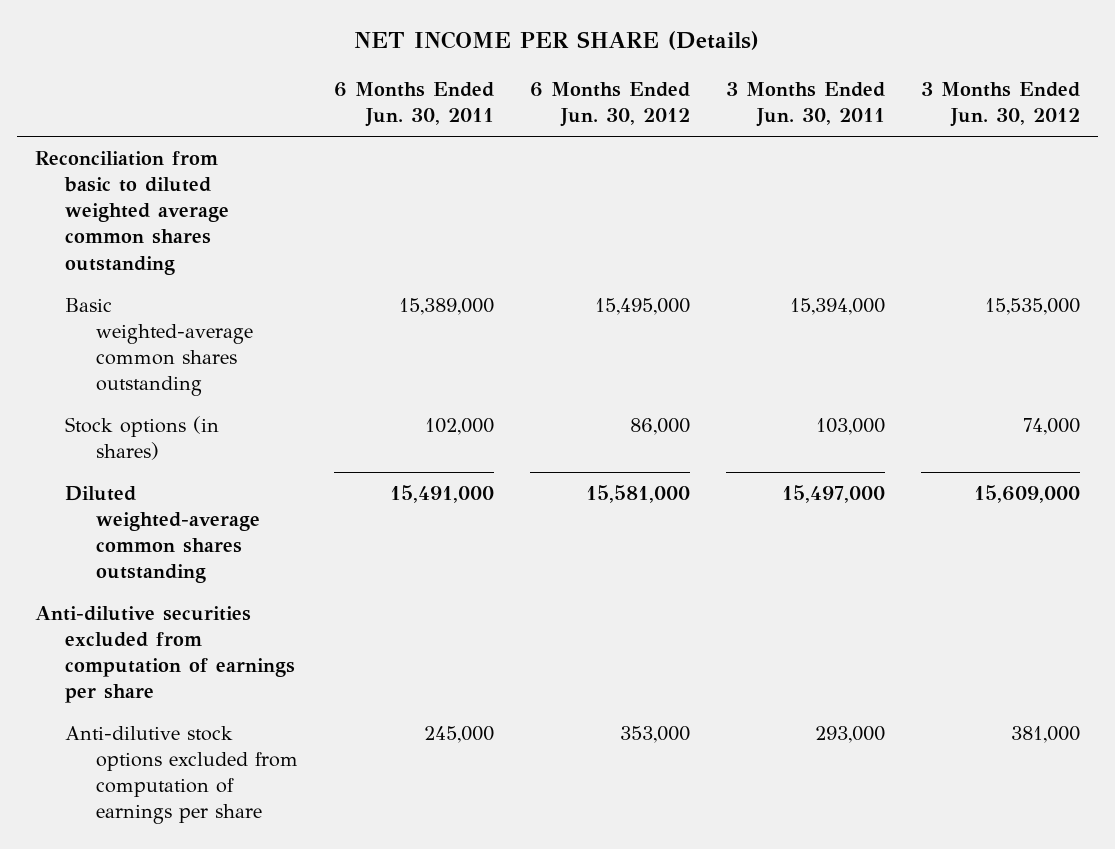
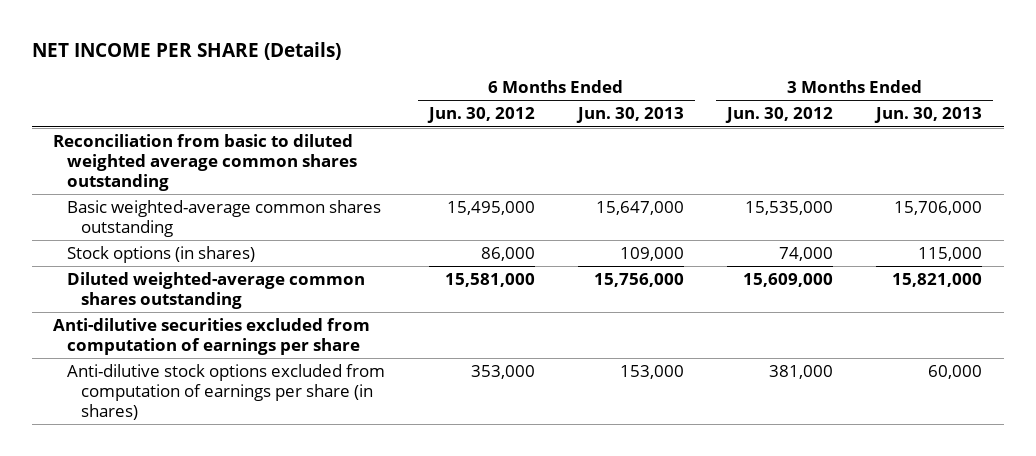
[334,81,495,128] 6 Months Ended Jun. 30, 2011 -> none
[726,81,886,128] 3 Months Ended Jun. 30, 2011 -> none
none -> [575,107,684,124] Jun. 30, 2013
none -> [874,107,983,124] Jun. 30, 2013
[65,725,299,825] Anti-dilutive stock options excluded from computation of earnings per share -> [67,364,386,421] Anti-dilutive stock options excluded from computation of earnings per share (in shares)

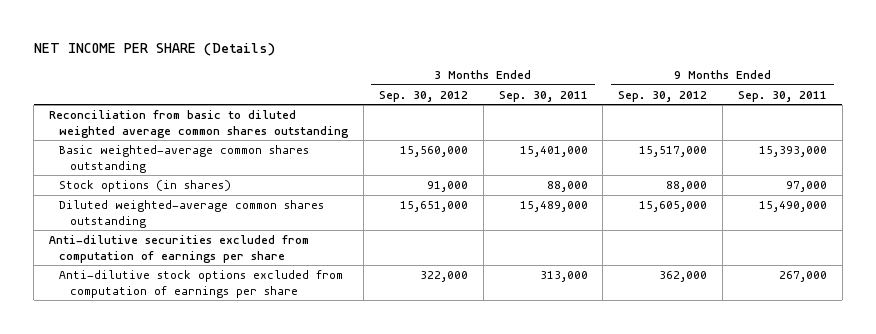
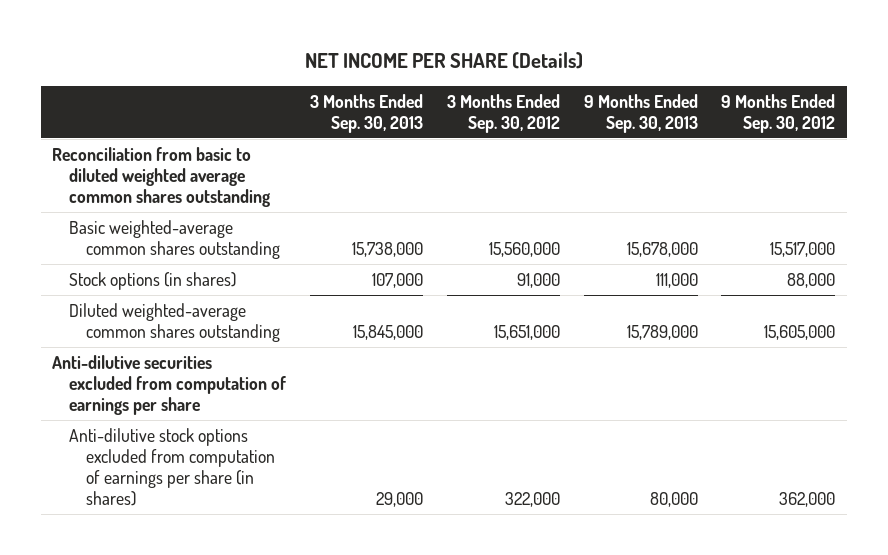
[498,90,588,102] Sep. 30, 2011 -> none
[737,90,827,102] Sep. 30, 2011 -> none
none -> [310,93,424,133] 3 Months Ended Sep. 30, 2013
none -> [583,93,698,133] 9 Months Ended Sep. 30, 2013
[59,270,344,298] Anti-dilutive stock options excluded from computation of earnings per share -> [69,427,276,506] Anti-dilutive stock options excluded from computation of earnings per share (in shares)

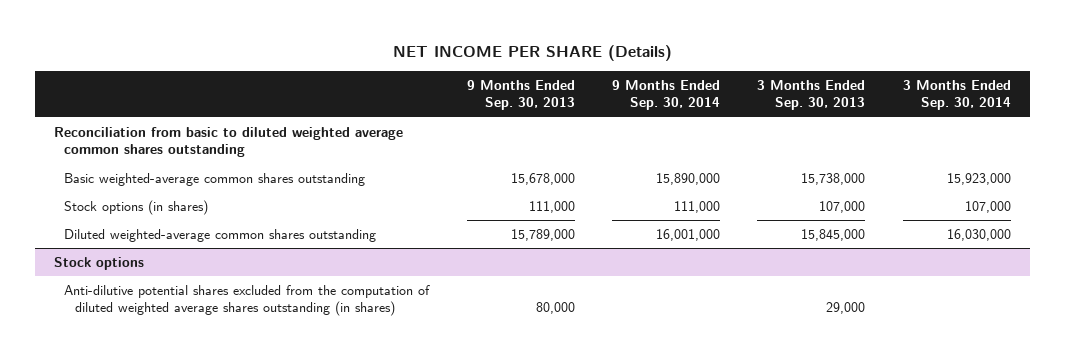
[446,93,560,133] 3 Months Ended Sep. 30, 2012 -> none
[721,93,836,133] 9 Months Ended Sep. 30, 2012 -> none
none -> [612,79,721,111] 9 Months Ended Sep. 30, 2014
none -> [902,79,1011,111] 3 Months Ended Sep. 30, 2014
[52,354,287,415] Anti-dilutive securities excluded from computation of earnings per share -> none
none -> [54,256,145,270] Stock options
[69,427,276,506] Anti-dilutive stock options excluded from computation of earnings per share (in shares) -> [64,284,431,317] Anti-dilutive potential shares excluded from the computation of diluted weighted average shares outstanding (in shares)

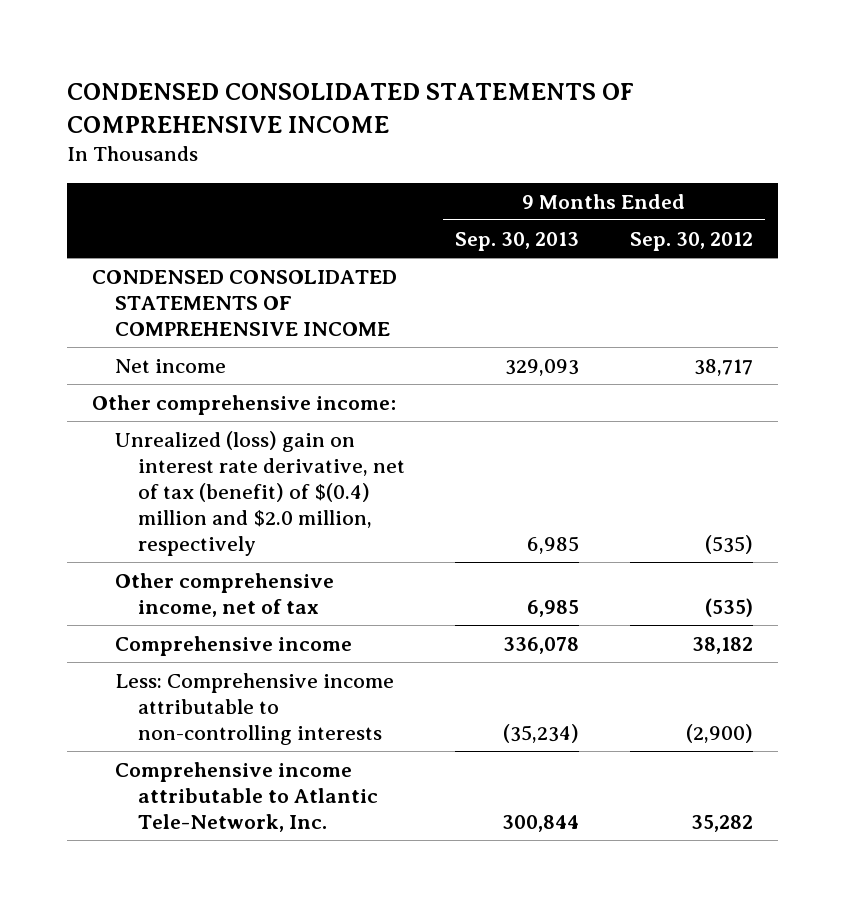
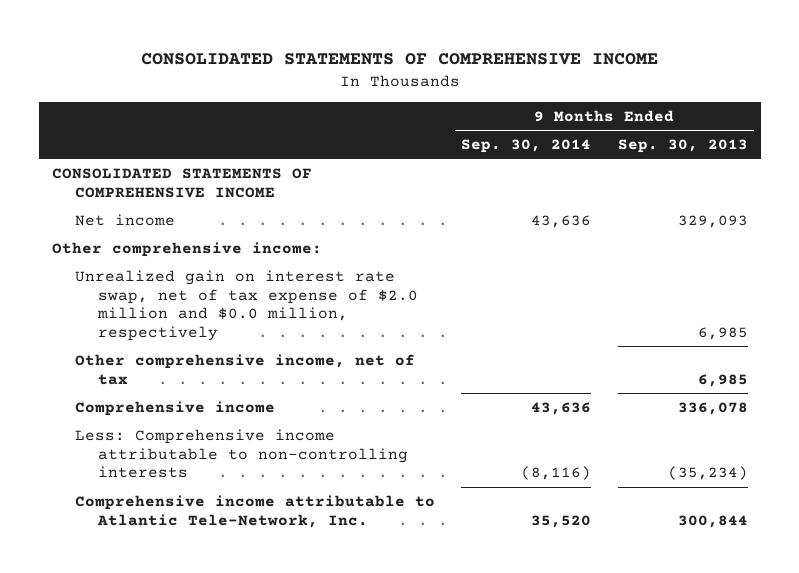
[67,82,635,133] CONDENSED CONSOLIDATED STATEMENTS OF COMPREHENSIVE INCOME -> [140,52,658,65] CONSOLIDATED STATEMENTS OF COMPREHENSIVE INCOME
[629,231,753,251] Sep. 30, 2012 -> none
none -> [461,138,592,153] Sep. 30, 2014
[92,269,398,337] CONDENSED CONSOLIDATED STATEMENTS OF COMPREHENSIVE INCOME -> [51,167,312,198] CONSOLIDATED STATEMENTS OF COMPREHENSIVE INCOME
[114,430,405,557] Unrealized (loss) gain on interest rate derivative, net of tax (benefit) of $(0.4) million and $2.0 million, respectively -> [75,269,419,342] Unrealized gain on interest rate swap, net of tax expense of $2.0 million and $0.0 million, respectively

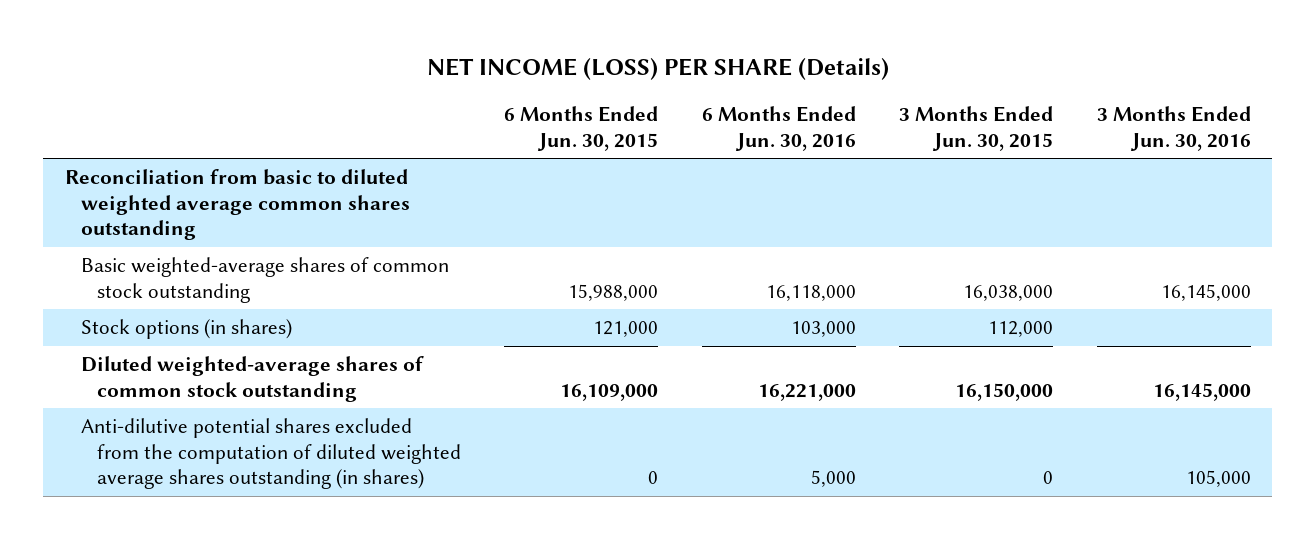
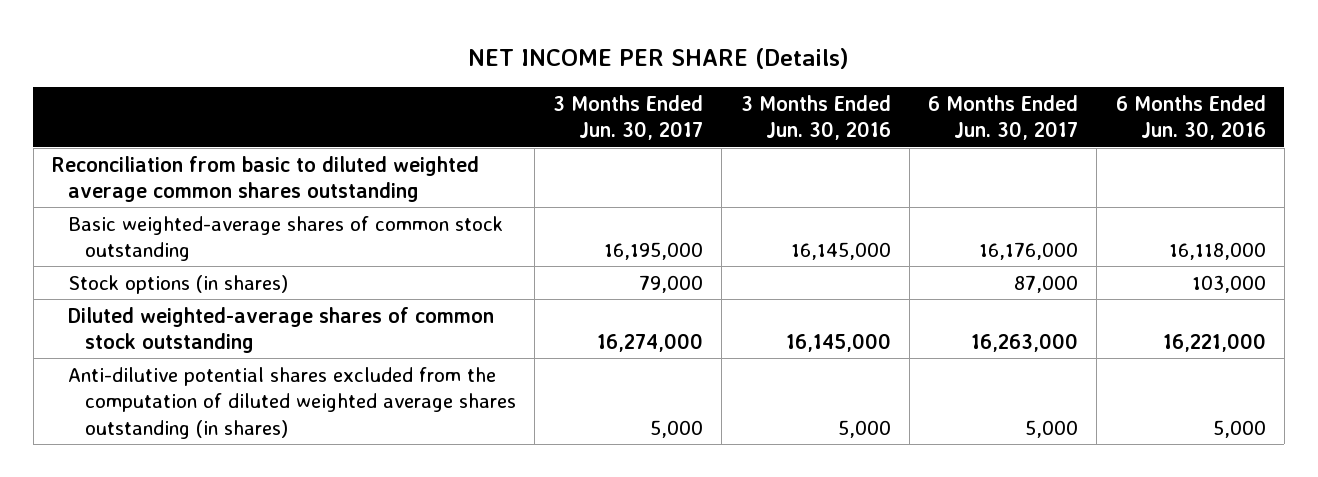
[426,58,889,81] NET INCOME (LOSS) PER SHARE (Details) -> [467,48,849,70] NET INCOME PER SHARE (Details)
[504,106,659,151] 6 Months Ended Jun. 30, 2015 -> none
[899,106,1054,151] 3 Months Ended Jun. 30, 2015 -> none
none -> [553,94,704,141] 3 Months Ended Jun. 30, 2017
none -> [928,94,1079,141] 6 Months Ended Jun. 30, 2017
[1185,470,1251,488] 105,000 -> [837,419,891,438] 5,000

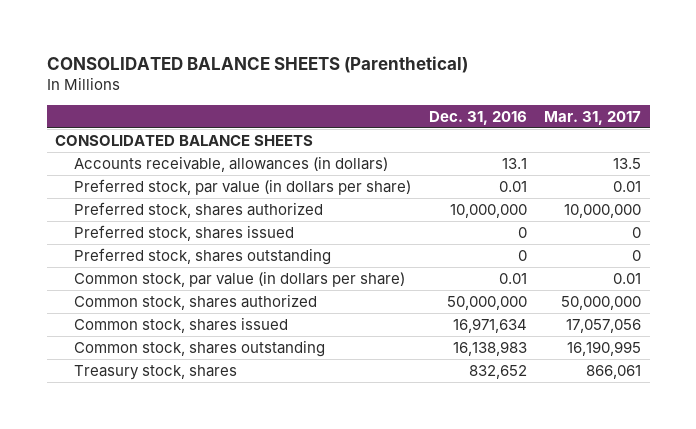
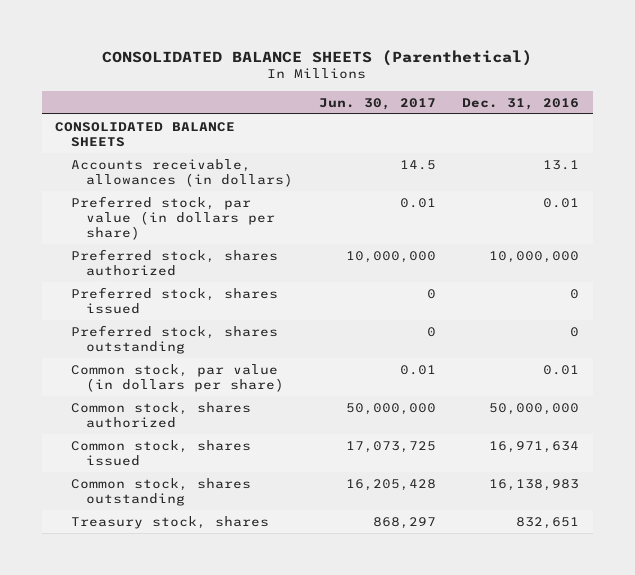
[543,110,641,125] Mar. 31, 2017 -> none
none -> [319,97,437,110] Jun. 30, 2017
[468,364,527,379] 832,652 -> [516,516,580,529] 832,651

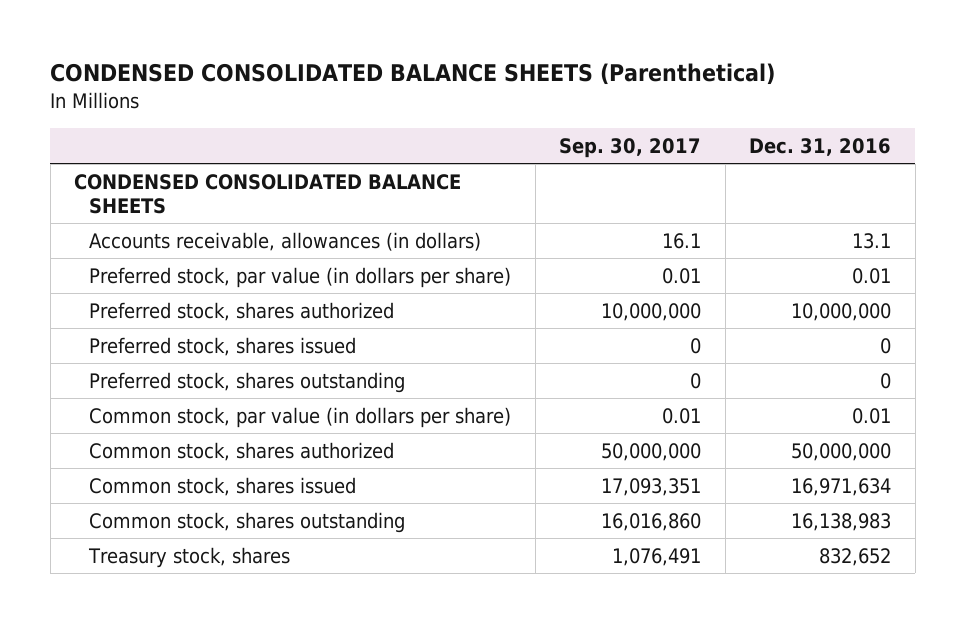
[102,49,533,66] CONSOLIDATED BALANCE SHEETS (Parenthetical) -> [50,63,776,86] CONDENSED CONSOLIDATED BALANCE SHEETS (Parenthetical)
[319,97,437,110] Jun. 30, 2017 -> none
none -> [559,137,702,158] Sep. 30, 2017
[55,121,236,147] CONSOLIDATED BALANCE SHEETS -> [74,173,462,214] CONDENSED CONSOLIDATED BALANCE SHEETS
[516,516,580,529] 832,651 -> [819,547,892,566] 832,652

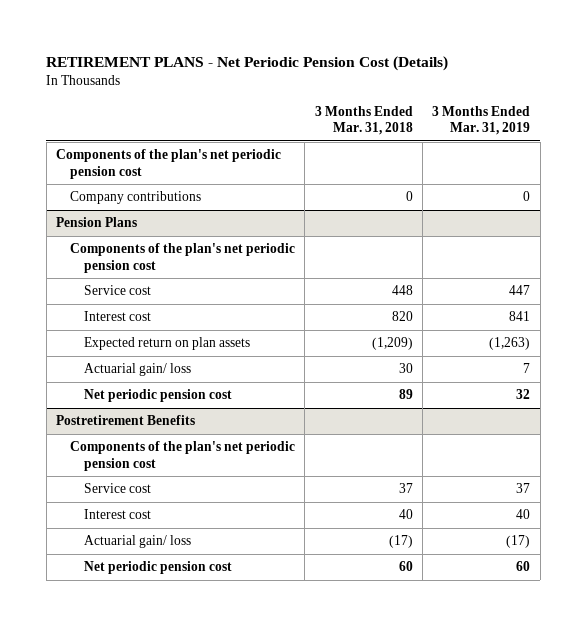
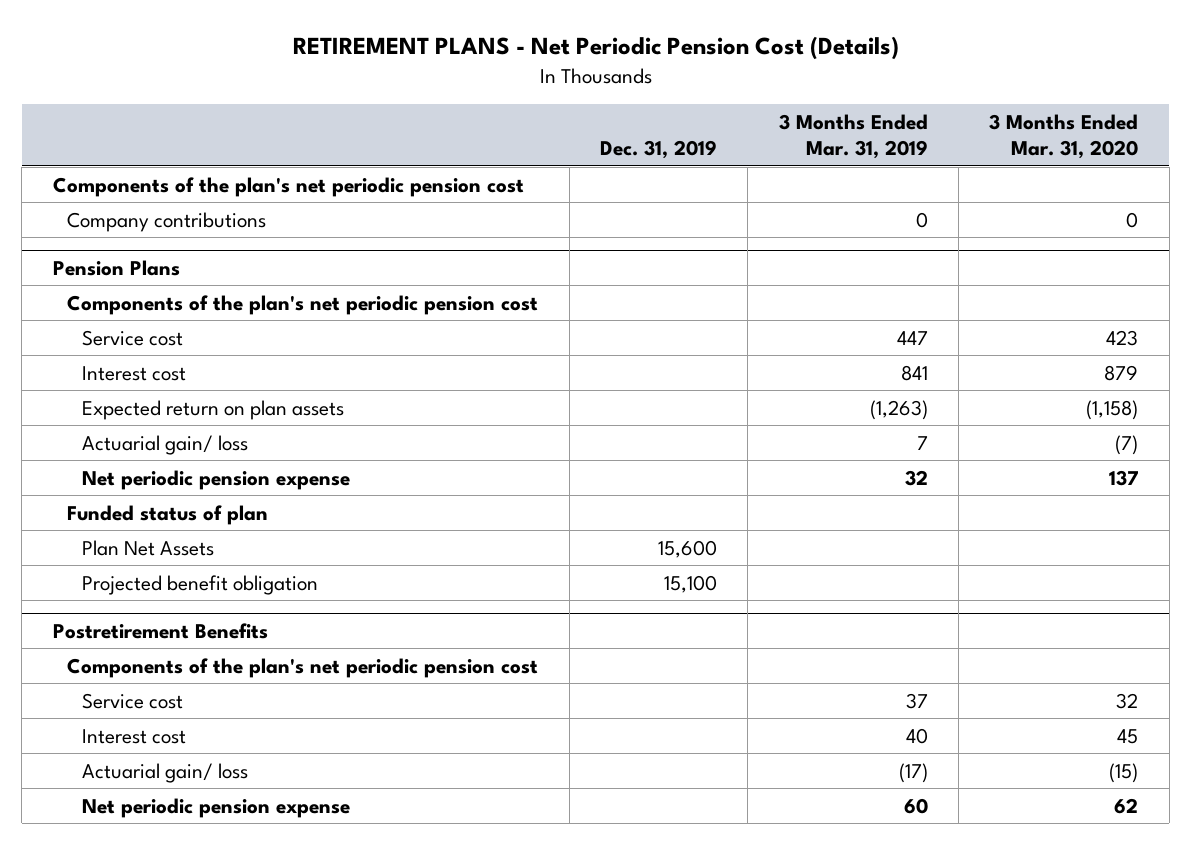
[314,105,413,136] 3 Months Ended Mar. 31, 2018 -> none
none -> [600,139,718,159] Dec. 31, 2019
none -> [989,113,1139,159] 3 Months Ended Mar. 31, 2020
[83,389,232,403] Net periodic pension cost -> [82,469,351,490] Net periodic pension expense
none -> [67,504,269,525] Funded status of plan
none -> [82,539,215,556] Plan Net Assets
none -> [82,574,319,595] Projected benefit obligation
[83,561,232,575] Net periodic pension cost -> [82,797,351,818] Net periodic pension expense

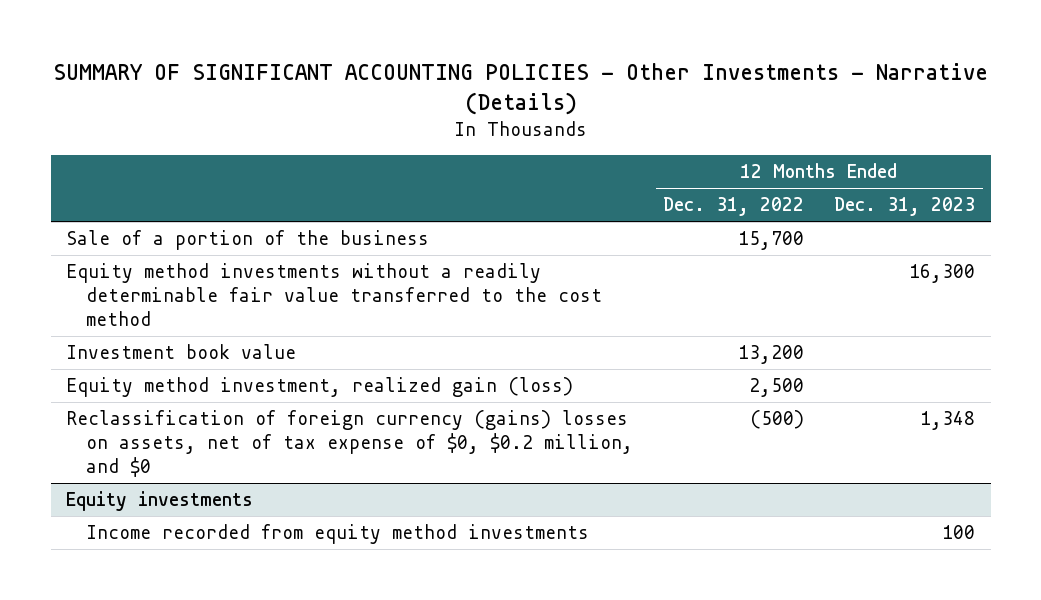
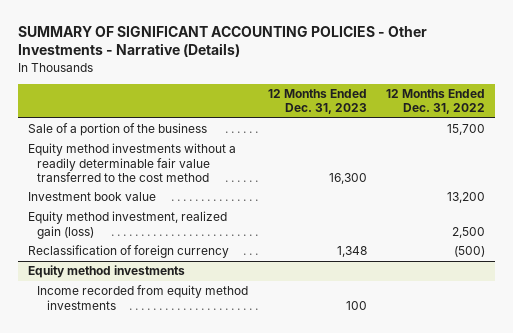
[65,410,633,477] Reclassification of foreign currency (gains) losses on assets, net of tax expense of $0, $0.2 million, and $0 -> [27,245,229,259] Reclassification of foreign currency
[65,491,253,512] Equity investments -> [27,265,185,279] Equity method investments

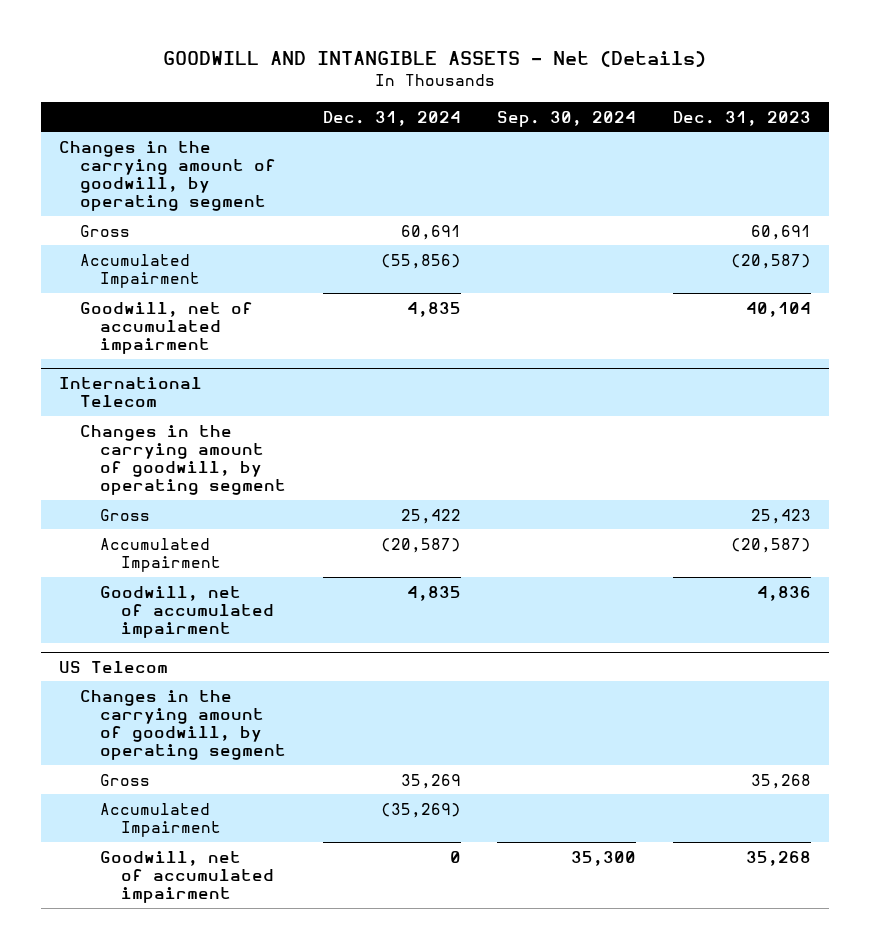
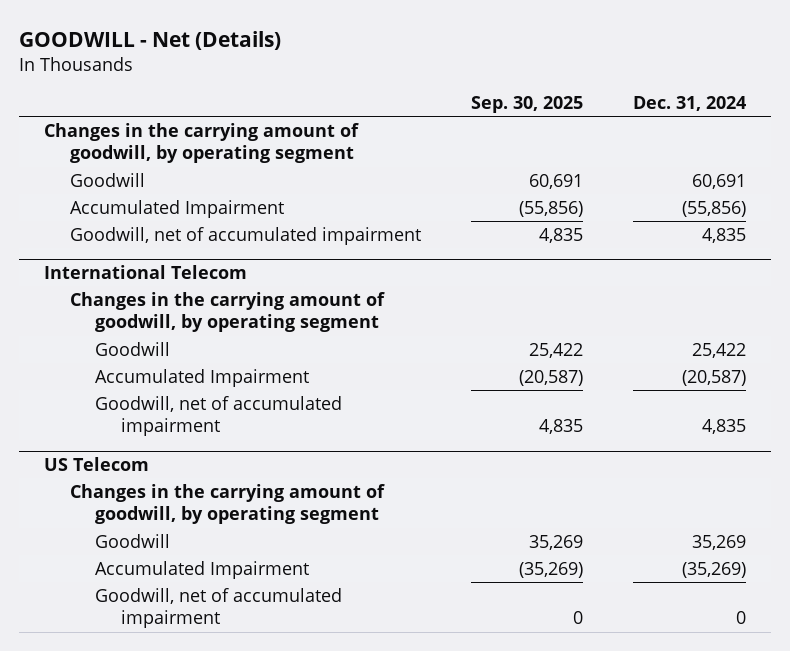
[162,51,706,68] GOODWILL AND INTANGIBLE ASSETS - Net (Details) -> [19,30,282,50] GOODWILL - Net (Details)
[497,110,637,127] Sep. 30, 2024 -> none
[672,110,811,126] Dec. 31, 2023 -> none
none -> [470,95,583,113] Sep. 30, 2025
[79,224,130,237] Gross -> [69,172,145,187] Goodwill
[100,508,151,521] Gross -> [95,341,171,356] Goodwill
[100,773,151,786] Gross -> [95,533,171,548] Goodwill

